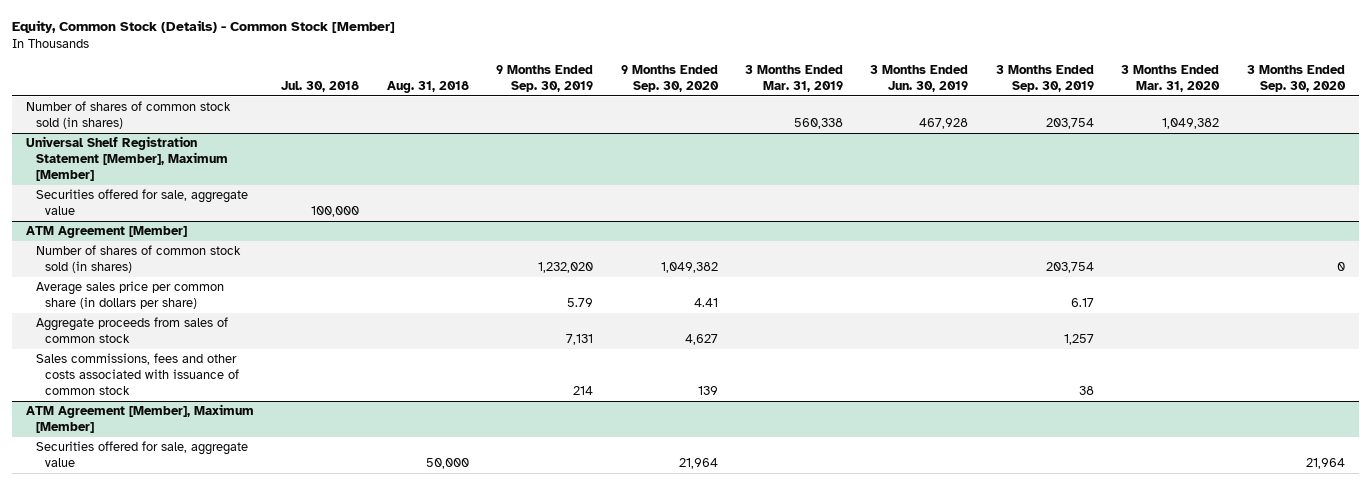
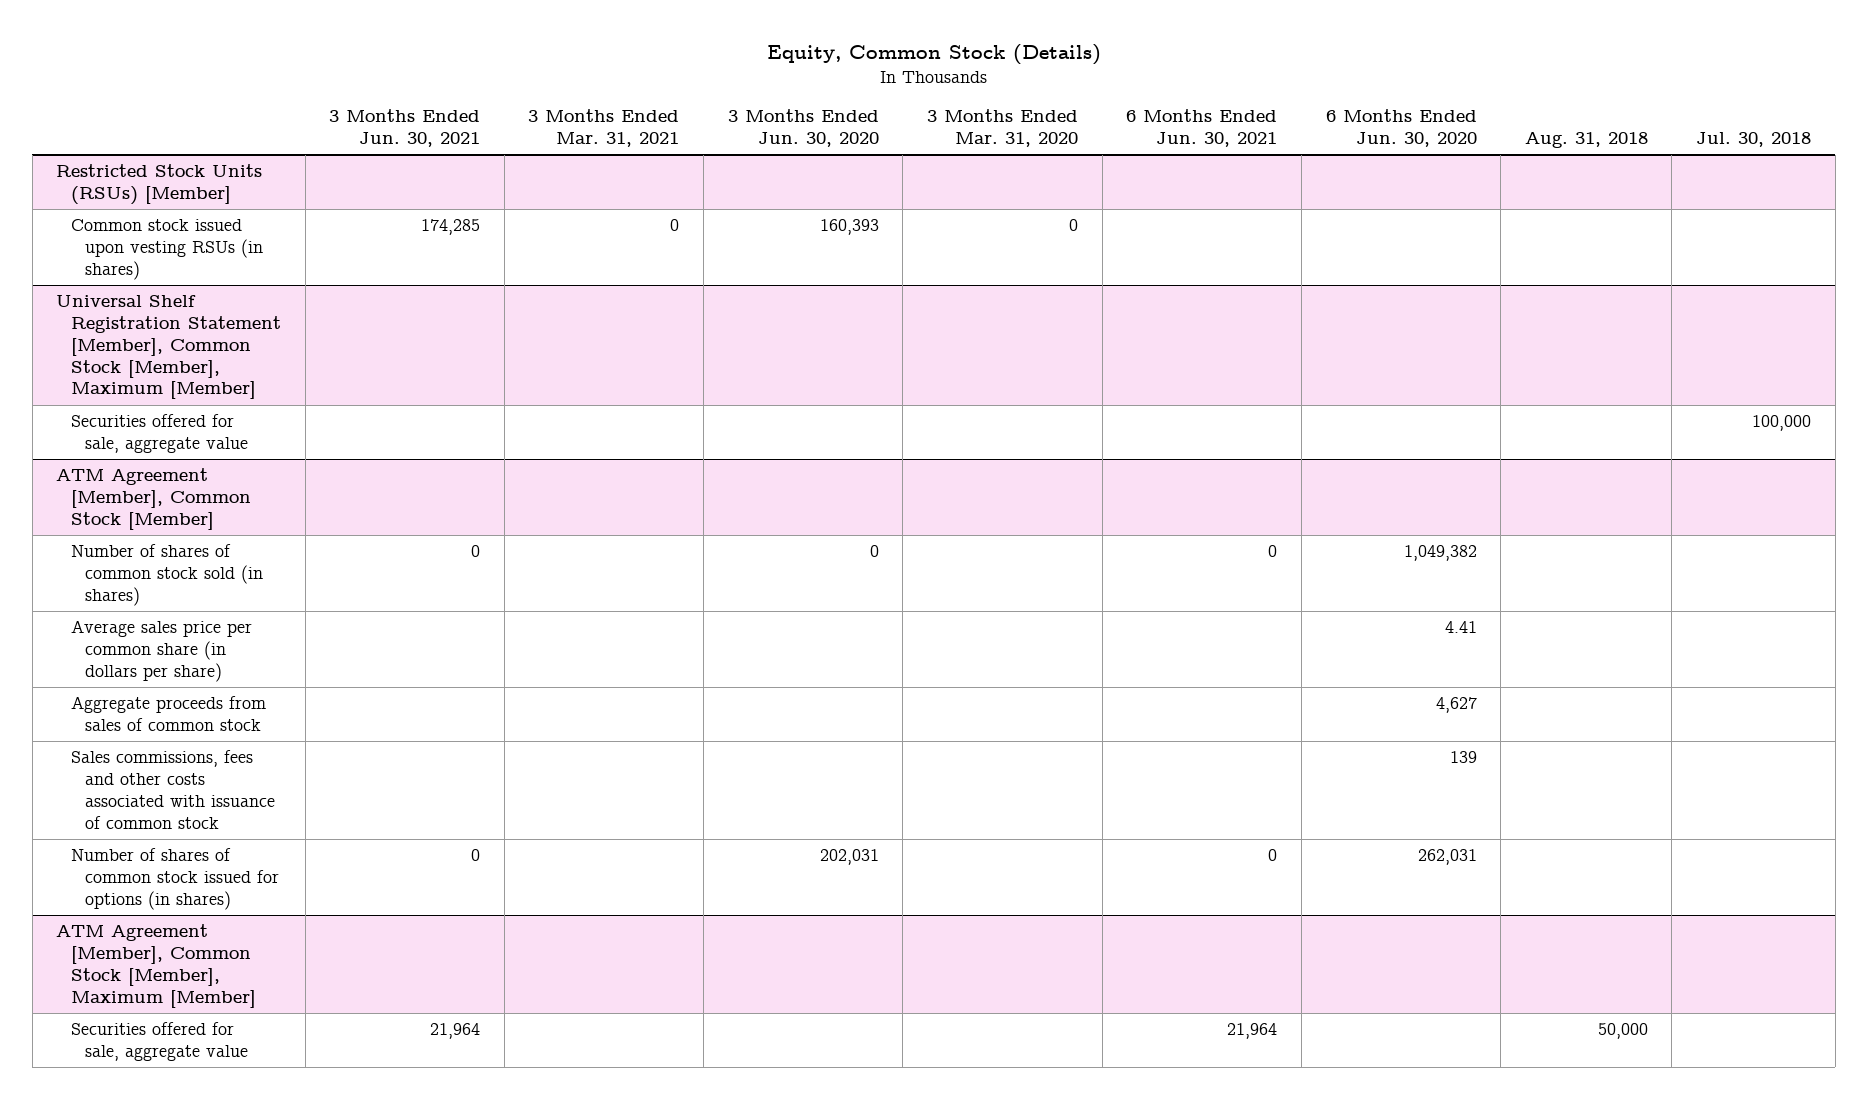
[12,20,396,34] Equity, Common Stock (Details) - Common Stock [Member] -> [766,44,1101,66] Equity, Common Stock (Details)
[496,65,594,93] 9 Months Ended Sep. 30, 2019 -> none
[620,65,719,93] 9 Months Ended Sep. 30, 2020 -> none
[745,65,844,93] 3 Months Ended Mar. 31, 2019 -> none
[870,65,969,93] 3 Months Ended Jun. 30, 2019 -> none
[995,65,1094,93] 3 Months Ended Sep. 30, 2019 -> none
[1246,65,1346,93] 3 Months Ended Sep. 30, 2020 -> none
none -> [329,109,481,147] 3 Months Ended Jun. 30, 2021
none -> [528,109,680,147] 3 Months Ended Mar. 31, 2021
none -> [727,109,879,147] 3 Months Ended Jun. 30, 2020
none -> [1126,109,1278,147] 6 Months Ended Jun. 30, 2021
none -> [1325,109,1477,147] 6 Months Ended Jun. 30, 2020
[25,101,231,129] Number of shares of common stock sold (in shares) -> none
none -> [56,164,263,206] Restricted Stock Units (RSUs) [Member]
none -> [70,219,264,280] Common stock issued upon vesting RSUs (in shares)
[25,136,228,181] Universal Shelf Registration Statement [Member], Maximum [Member] -> [56,295,281,400] Universal Shelf Registration Statement [Member], Common Stock [Member], Maximum [Member]
[25,226,187,239] ATM Agreement [Member] -> [56,468,251,530] ATM Agreement [Member], Common Stock [Member]
none -> [70,848,280,910] Number of shares of common stock issued for options (in shares)
[25,404,254,433] ATM Agreement [Member], Maximum [Member] -> [56,924,256,1008] ATM Agreement [Member], Common Stock [Member], Maximum [Member]

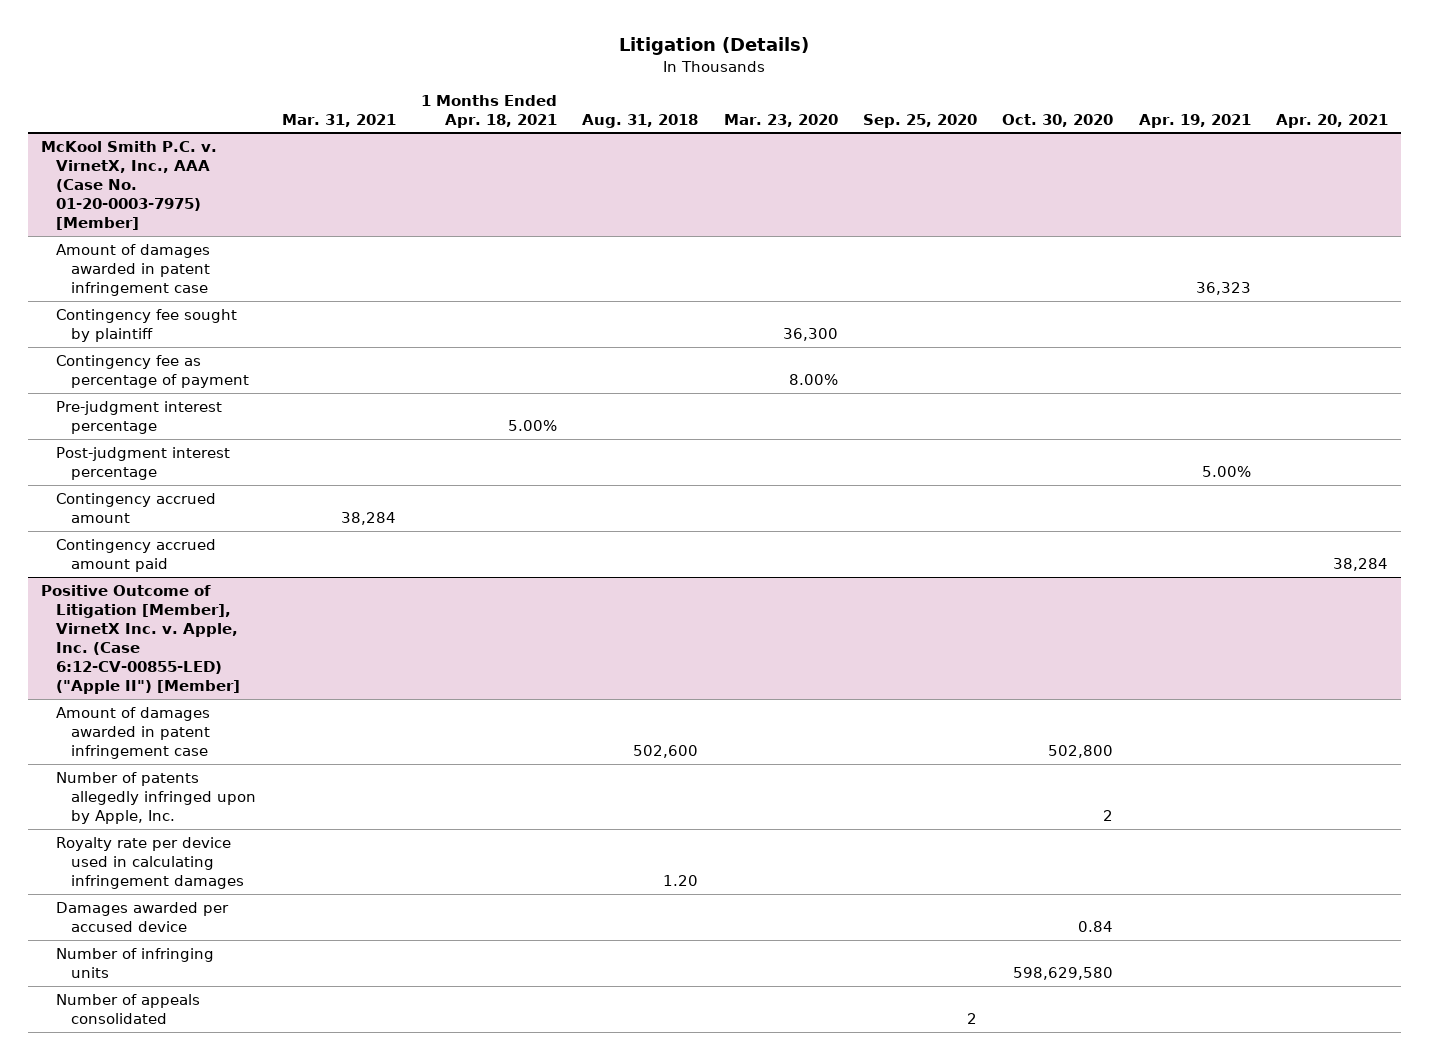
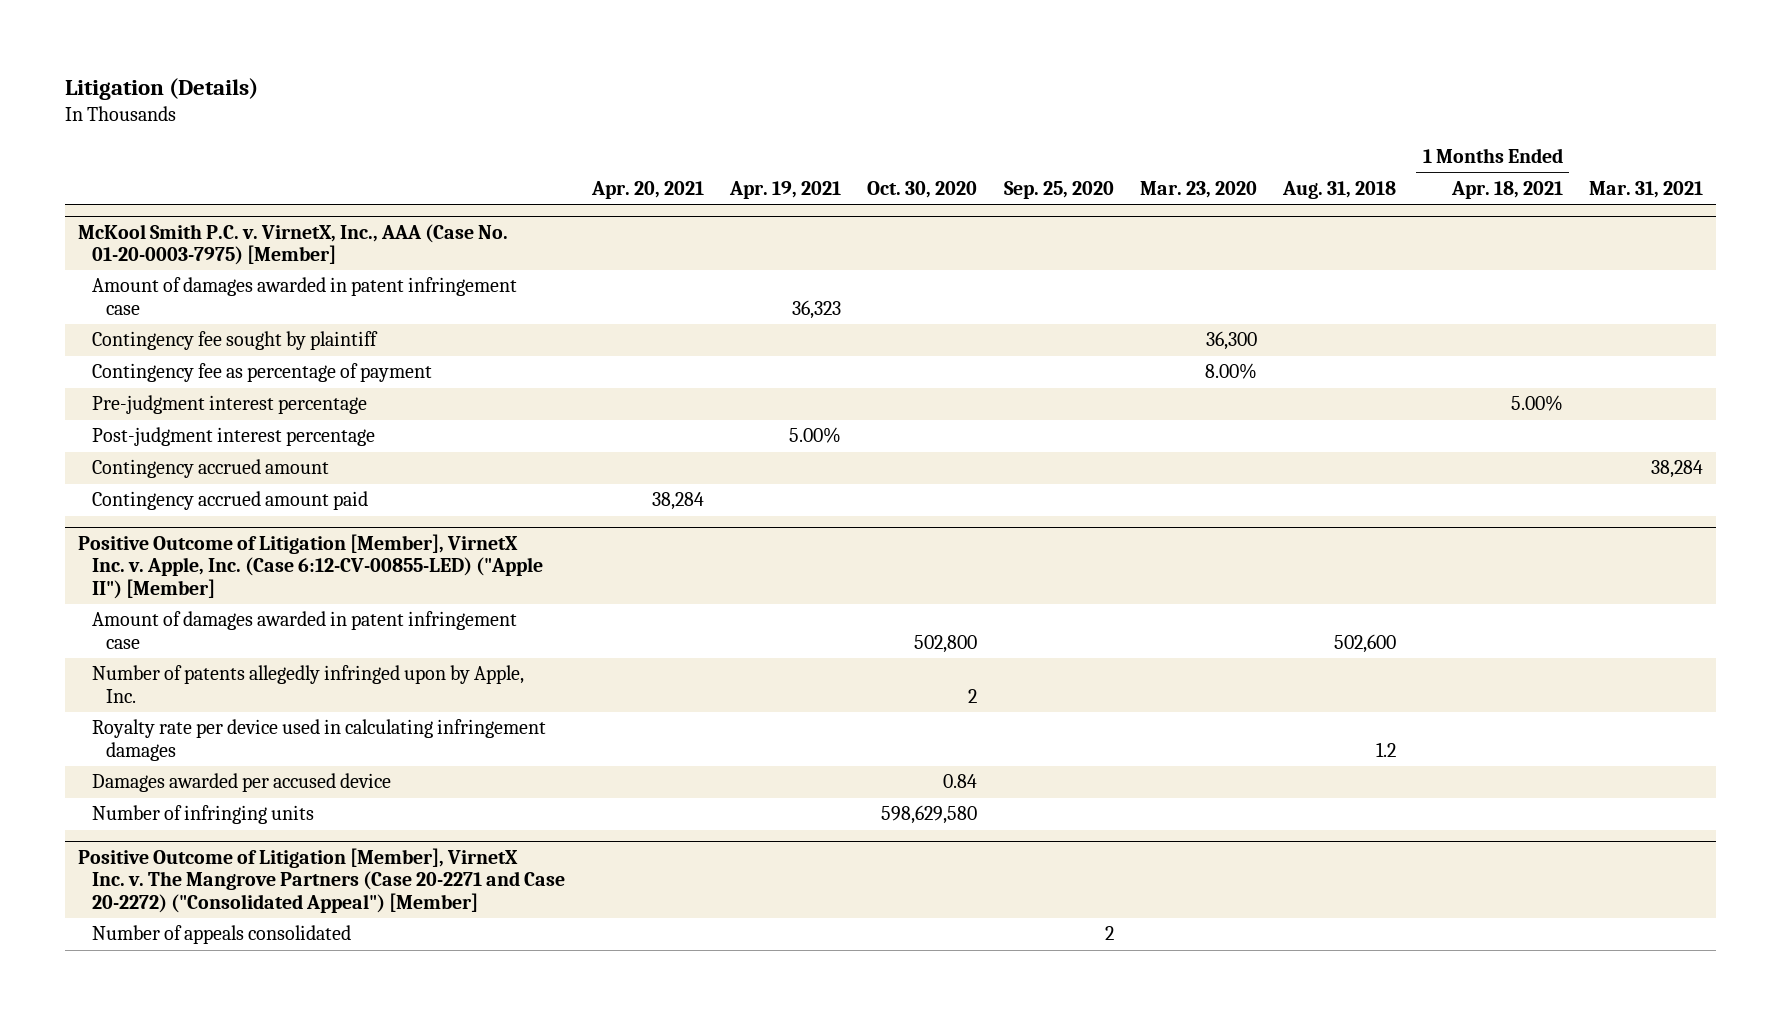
[663,874,699,886] 1.20 -> [1376,741,1397,757] 1.2
[56,993,201,1024] Number of appeals consolidated -> none
none -> [78,847,566,913] Positive Outcome of Litigation [Member], VirnetX Inc. v. The Mangrove Partners (Case 20-2271 and Case 20-2272) ("Consolidated Appeal") [Member]
none -> [92,925,352,945] Number of appeals consolidated

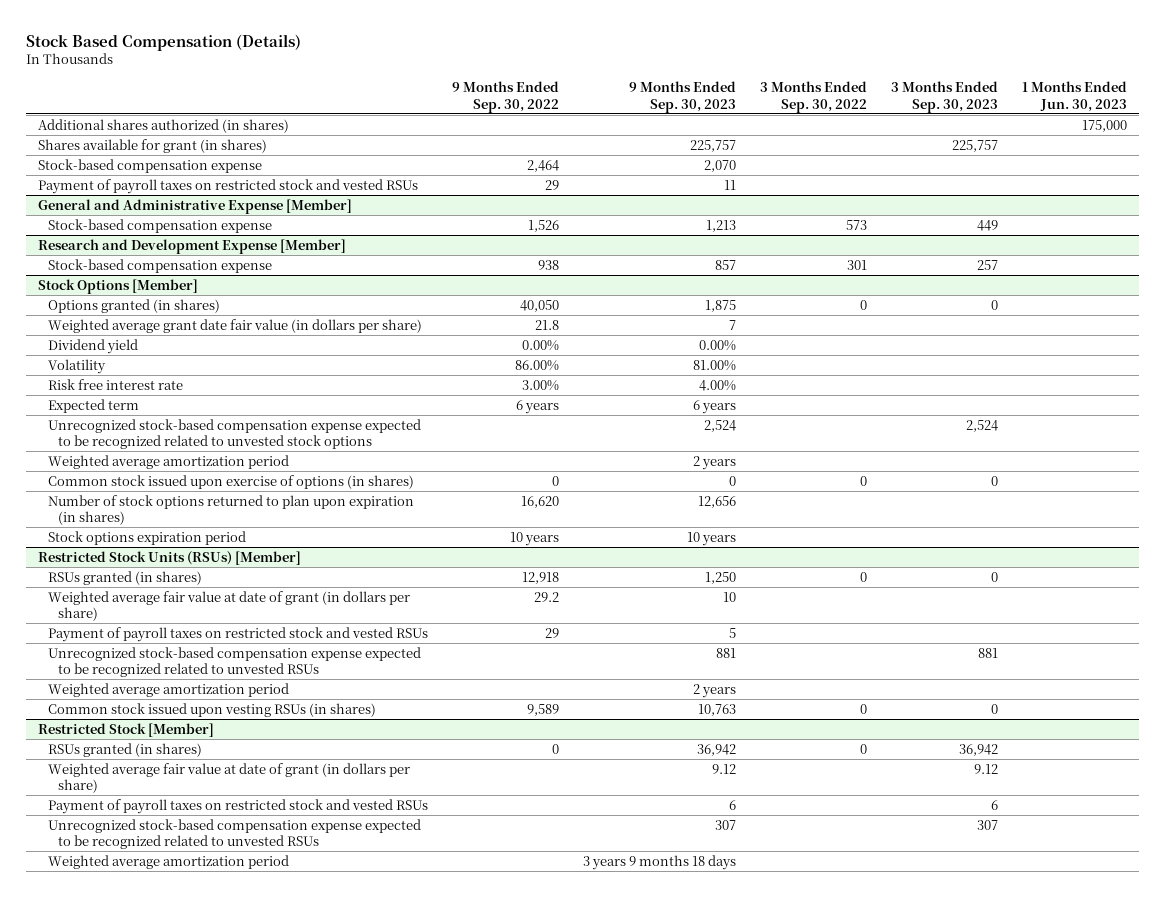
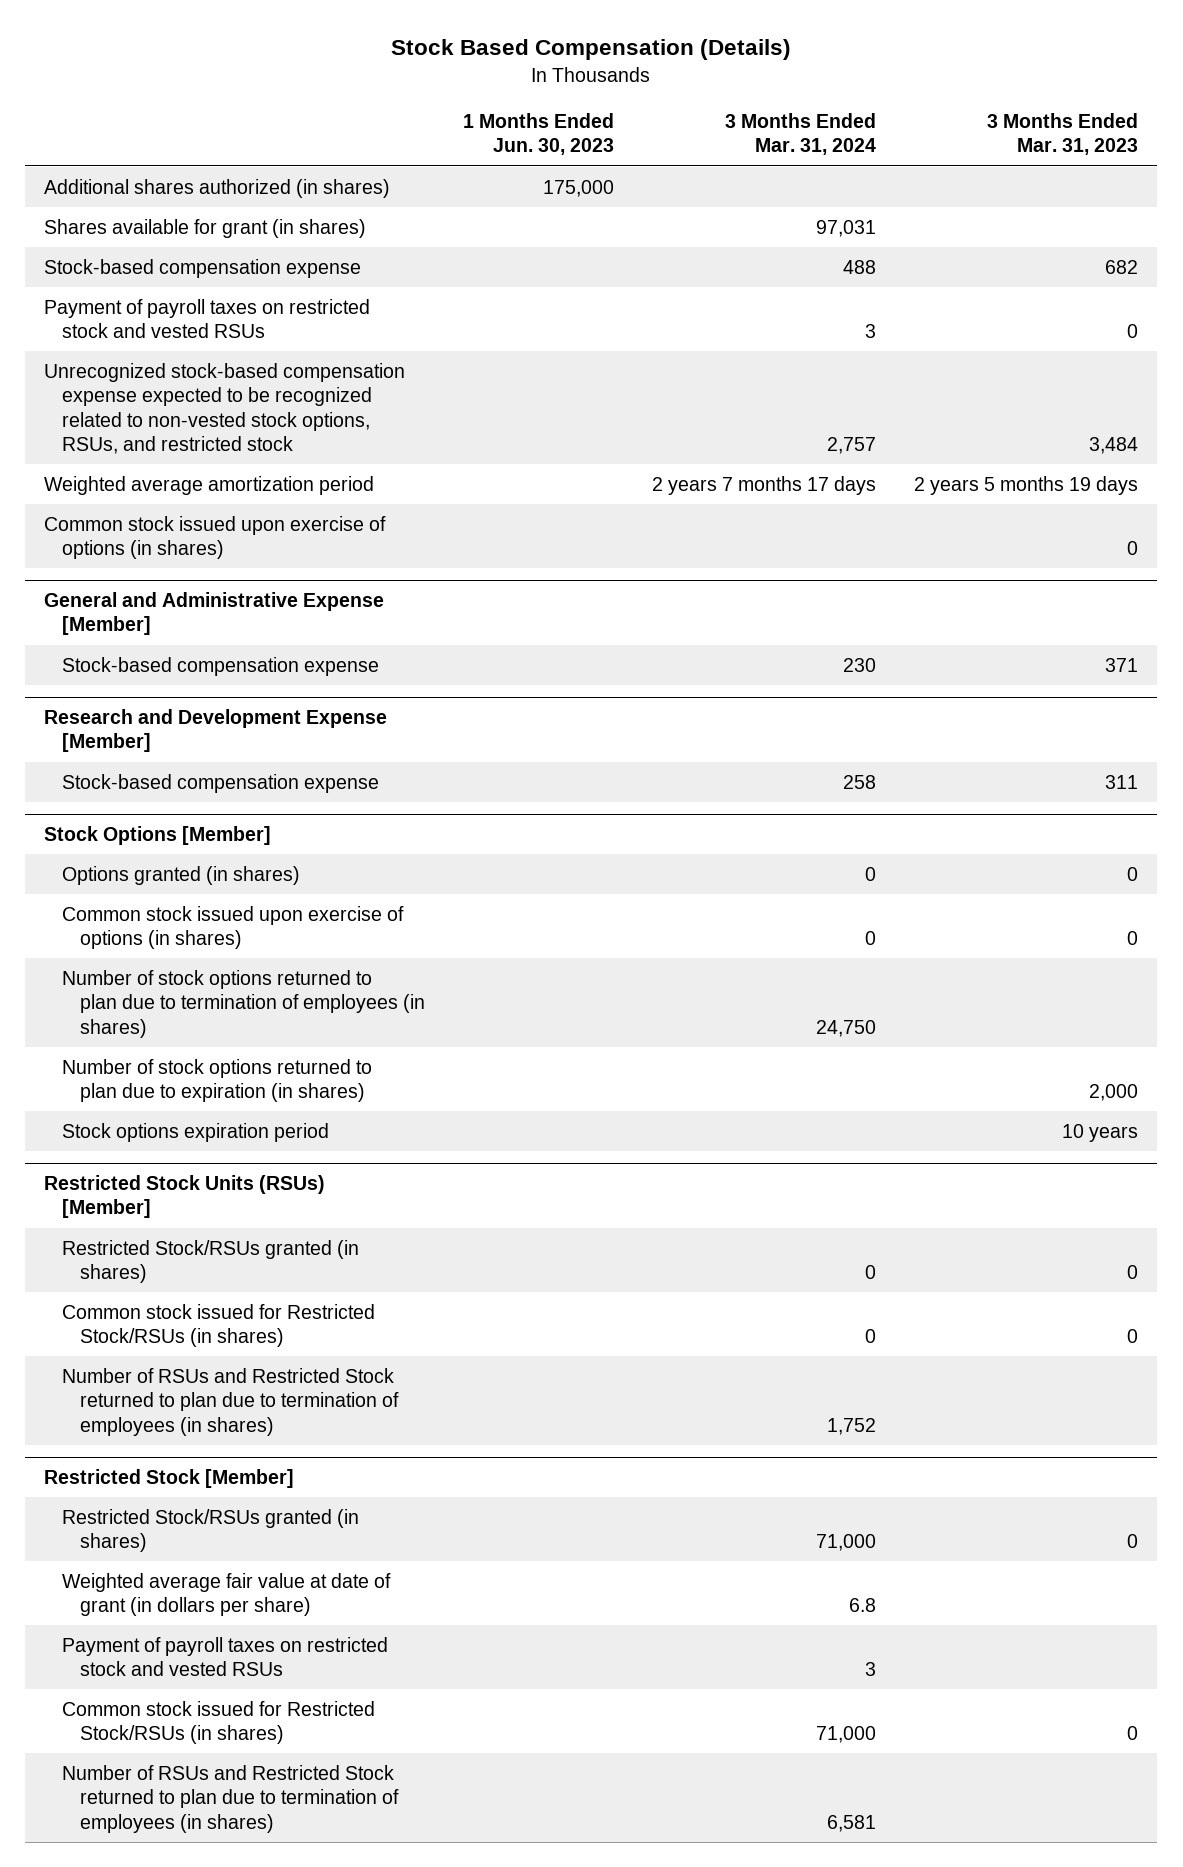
[451,81,559,113] 9 Months Ended Sep. 30, 2022 -> none
[628,81,736,113] 9 Months Ended Sep. 30, 2023 -> none
[759,81,867,113] 3 Months Ended Sep. 30, 2022 -> none
[890,81,998,113] 3 Months Ended Sep. 30, 2023 -> none
none -> [725,112,877,156] 3 Months Ended Mar. 31, 2024
none -> [987,112,1139,156] 3 Months Ended Mar. 31, 2023
none -> [44,362,406,455] Unrecognized stock-based compensation expense expected to be recognized related to non-vested stock options, RSUs, and restricted stock
none -> [44,475,375,495] Weighted average amortization period
none -> [44,515,387,560] Common stock issued upon exercise of options (in shares)
[47,318,422,333] Weighted average grant date fair value (in dollars per share) -> none
[47,338,138,354] Dividend yield -> none
[47,358,106,374] Volatility -> none
[47,378,183,390] Risk free interest rate -> none
[47,398,139,413] Expected term -> none
[47,418,421,449] Unrecognized stock-based compensation expense expected to be recognized related to unvested stock options -> none
[47,454,289,469] Weighted average amortization period -> none
none -> [61,969,425,1038] Number of stock options returned to plan due to termination of employees (in shares)
[47,494,414,525] Number of stock options returned to plan upon expiration (in shares) -> [61,1058,372,1103] Number of stock options returned to plan due to expiration (in shares)
[47,590,410,621] Weighted average fair value at date of grant (in dollars per share) -> none
[47,626,428,642] Payment of payroll taxes on restricted stock and vested RSUs -> none
[47,646,421,677] Unrecognized stock-based compensation expense expected to be recognized related to unvested RSUs -> none
[47,682,289,697] Weighted average amortization period -> none
[47,570,202,585] RSUs granted (in shares) -> [61,1239,359,1284] Restricted Stock/RSUs granted (in shares)
[47,702,376,717] Common stock issued upon vesting RSUs (in shares) -> [61,1303,375,1348] Common stock issued for Restricted Stock/RSUs (in shares)
none -> [61,1367,399,1436] Number of RSUs and Restricted Stock returned to plan due to termination of employees (in shares)
[47,742,202,757] RSUs granted (in shares) -> [61,1508,359,1553] Restricted Stock/RSUs granted (in shares)
[47,818,421,849] Unrecognized stock-based compensation expense expected to be recognized related to unvested RSUs -> none
[47,854,289,869] Weighted average amortization period -> none
none -> [61,1700,375,1745] Common stock issued for Restricted Stock/RSUs (in shares)
none -> [61,1764,399,1833] Number of RSUs and Restricted Stock returned to plan due to termination of employees (in shares)

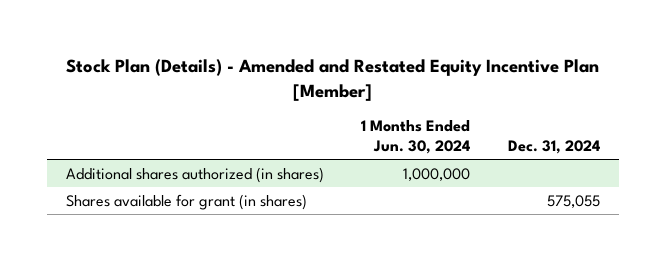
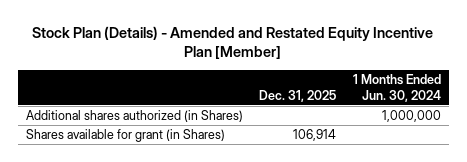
[508,140,601,155] Dec. 31, 2024 -> none
none -> [259,89,337,102] Dec. 31, 2025
[65,166,324,183] Additional shares authorized (in shares) -> [25,110,243,123] Additional shares authorized (in Shares)
[65,193,307,210] Shares available for grant (in shares) -> [25,129,225,143] Shares available for grant (in Shares)

